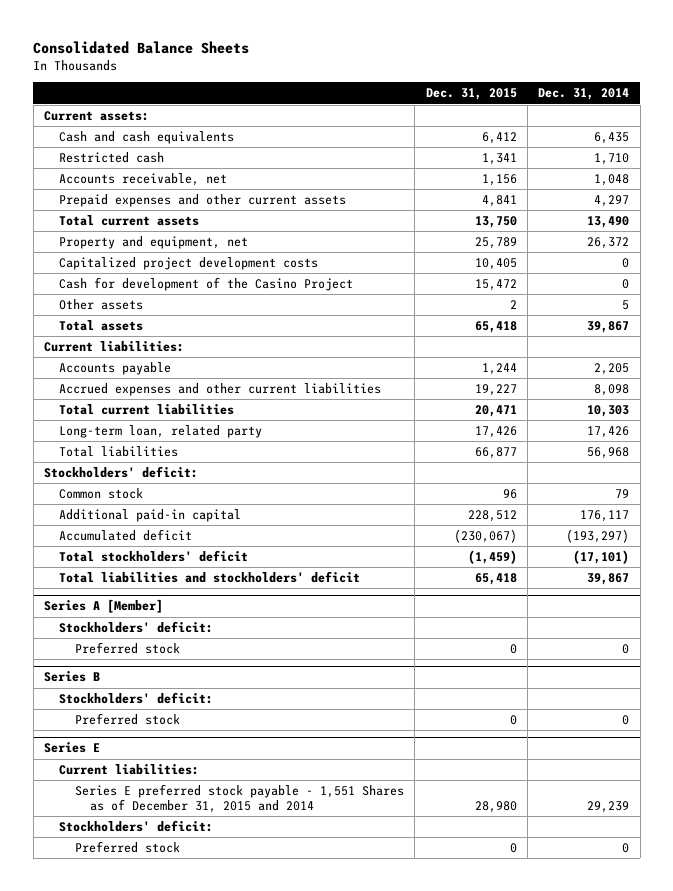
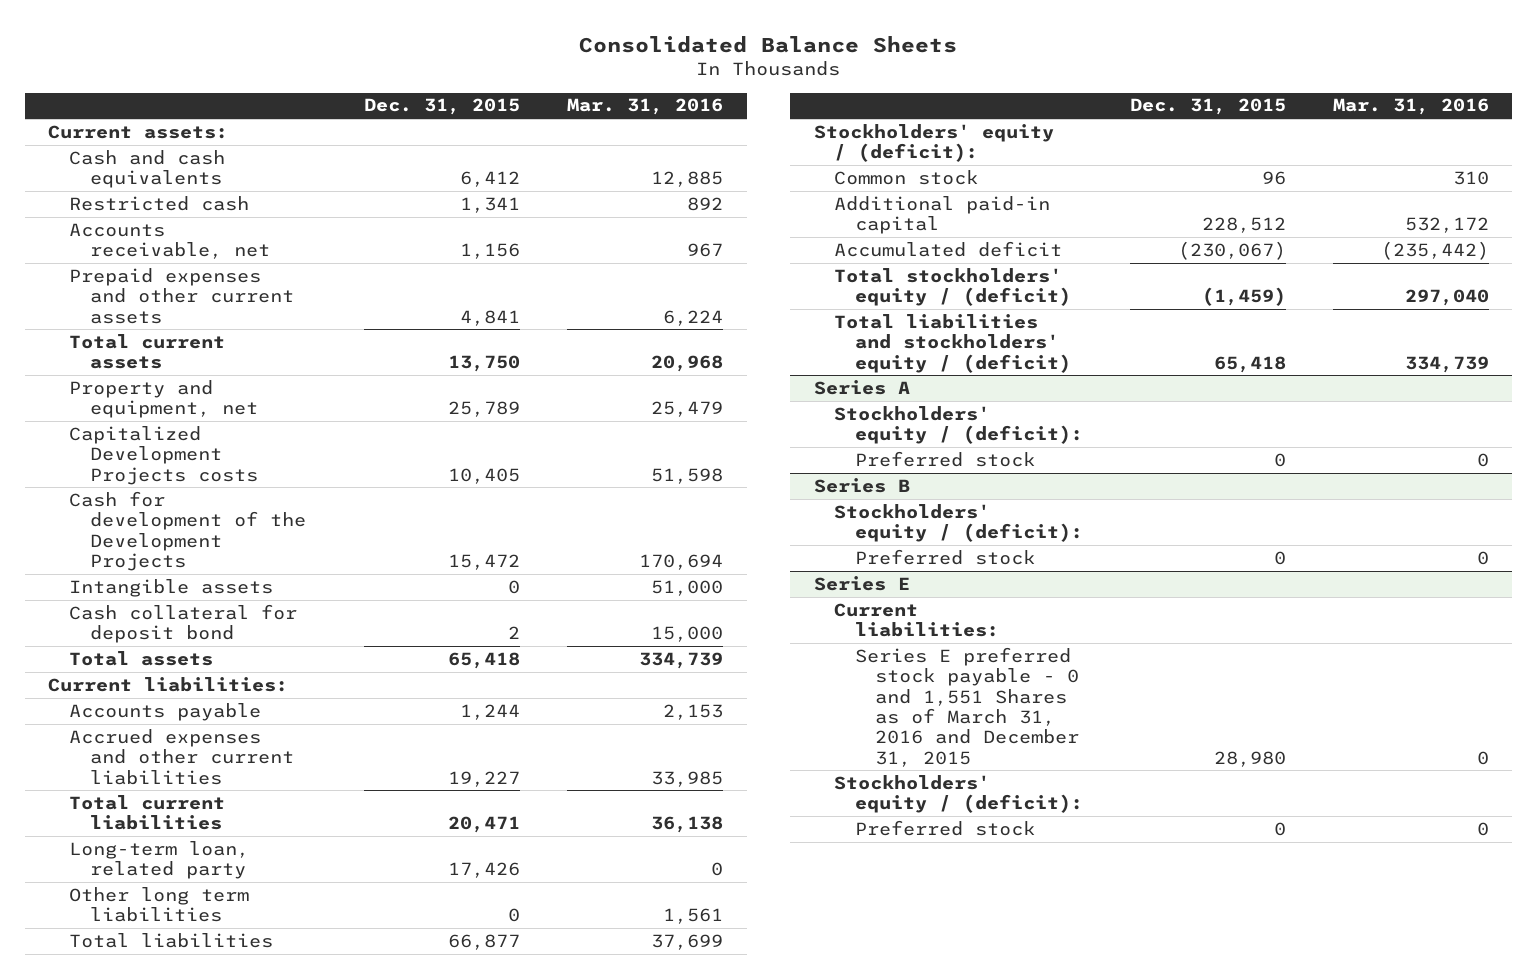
[538,88,630,101] Dec. 31, 2014 -> none
none -> [567,98,724,116] Mar. 31, 2016
[59,299,144,311] Other assets -> none
[59,257,319,271] Capitalized project development costs -> [68,425,258,485] Capitalized Development Projects costs
[59,277,354,292] Cash for development of the Casino Project -> [68,490,306,571] Cash for development of the Development Projects
none -> [68,578,273,597] Intangible assets
none -> [68,603,297,644] Cash collateral for deposit bond
none -> [68,886,249,923] Other long term liabilities
[43,466,198,479] Stockholders' deficit: -> [813,123,1054,163] Stockholders' equity / (deficit):
[59,550,249,563] Total stockholders' deficit -> [834,267,1071,307] Total stockholders' equity / (deficit)
[59,571,361,584] Total liabilities and stockholders' deficit -> [834,313,1071,373] Total liabilities and stockholders' equity / (deficit)
[43,599,163,614] Series A [Member] -> [813,379,910,395] Series A
[59,621,214,634] Stockholders' deficit: -> [834,405,1083,445] Stockholders' equity / (deficit):
[59,692,214,705] Stockholders' deficit: -> [834,503,1083,543] Stockholders' equity / (deficit):
[74,784,404,813] Series E preferred stock payable - 1,551 Shares as of December 31, 2015 and 2014 -> [854,646,1080,767] Series E preferred stock payable - 0 and 1,551 Shares as of March 31, 2016 and December 31, 2015
[59,820,214,833] Stockholders' deficit: -> [834,774,1083,814] Stockholders' equity / (deficit):

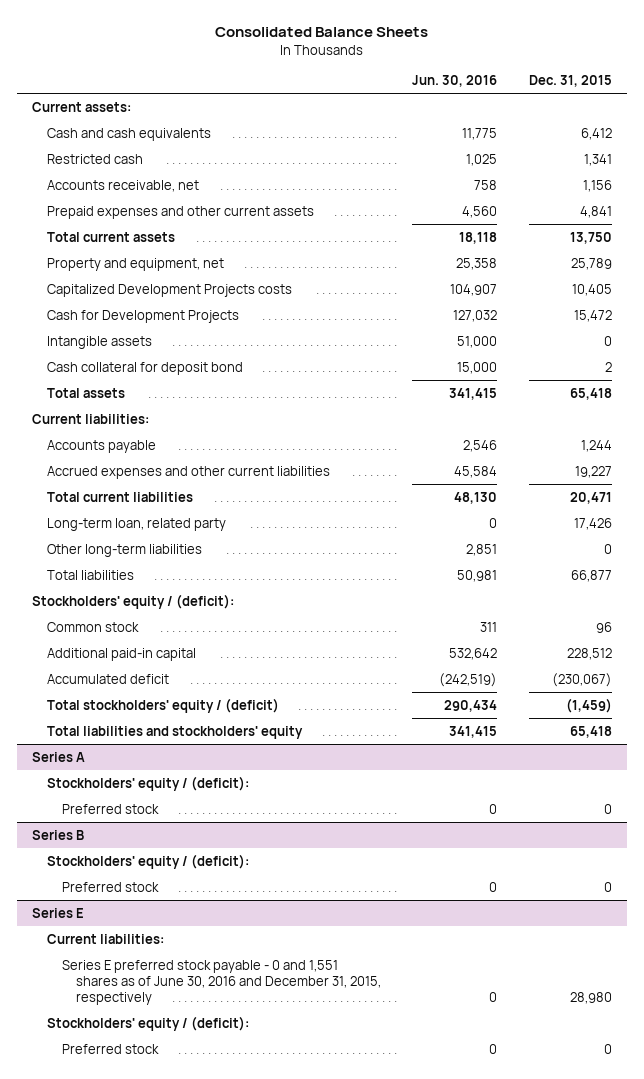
[567,98,724,116] Mar. 31, 2016 -> none
none -> [412,75,498,88] Jun. 30, 2016
[68,490,306,571] Cash for development of the Development Projects -> [46,309,239,323] Cash for Development Projects
[68,886,249,923] Other long term liabilities -> [46,543,202,557] Other long-term liabilities
[834,313,1071,373] Total liabilities and stockholders' equity / (deficit) -> [46,725,303,739] Total liabilities and stockholders' equity
[854,646,1080,767] Series E preferred stock payable - 0 and 1,551 Shares as of March 31, 2016 and December 31, 2015 -> [61,959,382,1005] Series E preferred stock payable - 0 and 1,551 shares as of June 30, 2016 and December 31, 2015, respectively

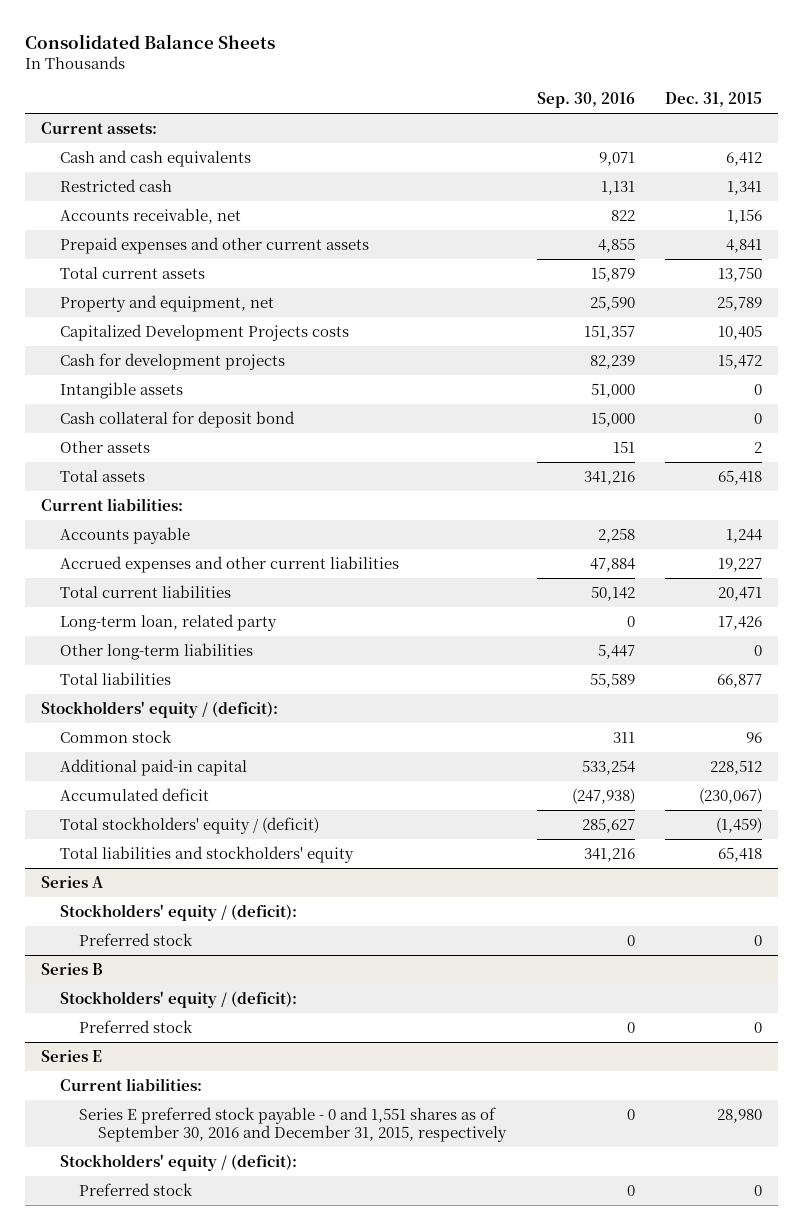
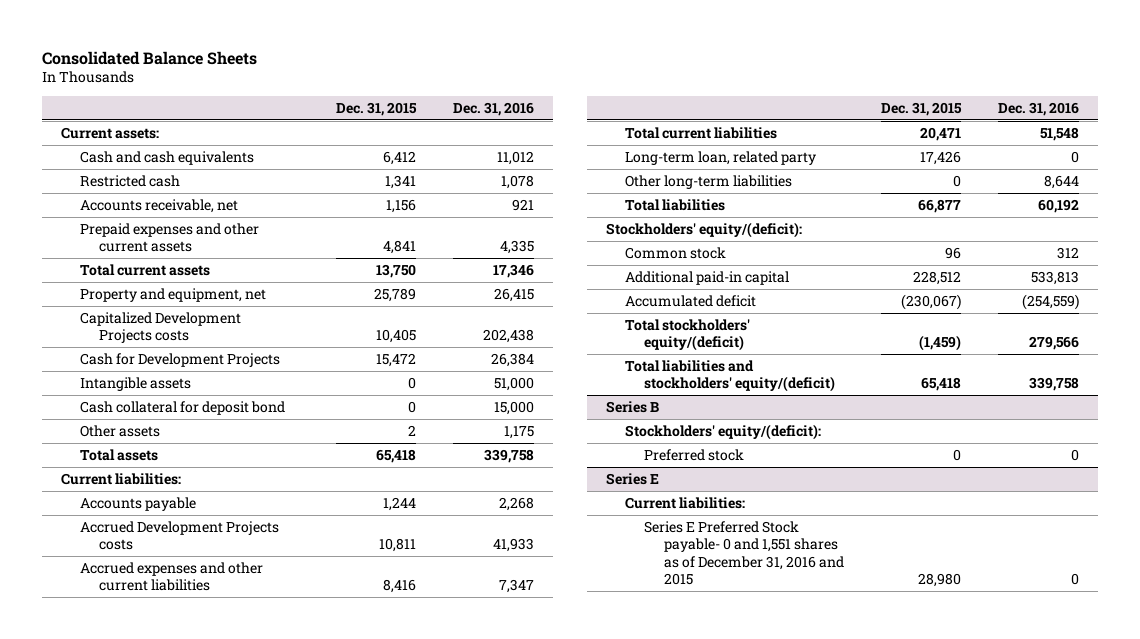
[536,91,635,108] Sep. 30, 2016 -> none
none -> [453,101,535,116] Dec. 31, 2016
[59,353,285,371] Cash for development projects -> [80,352,281,367] Cash for Development Projects
none -> [80,520,280,551] Accrued Development Projects costs
[718,558,763,573] 19,227 -> [382,579,416,594] 8,416
[40,701,278,719] Stockholders' equity / (deficit): -> [605,221,802,238] Stockholders' equity/(deficit):
[40,876,104,889] Series A -> none
[59,904,297,922] Stockholders' equity / (deficit): -> none
[78,933,193,947] Preferred stock -> none
[59,817,319,835] Total stockholders' equity / (deficit) -> [625,318,751,352] Total stockholders' equity/(deficit)
[59,846,354,864] Total liabilities and stockholders' equity -> [625,359,836,393] Total liabilities and stockholders' equity/(deficit)
[59,991,297,1009] Stockholders' equity / (deficit): -> [625,423,822,440] Stockholders' equity/(deficit):
[59,1154,297,1172] Stockholders' equity / (deficit): -> none
[78,1183,193,1197] Preferred stock -> none
[78,1107,507,1142] Series E preferred stock payable - 0 and 1,551 shares as of September 30, 2016 and December 31, 2015, respectively -> [644,520,844,586] Series E Preferred Stock payable- 0 and 1,551 shares as of December 31, 2016 and 2015

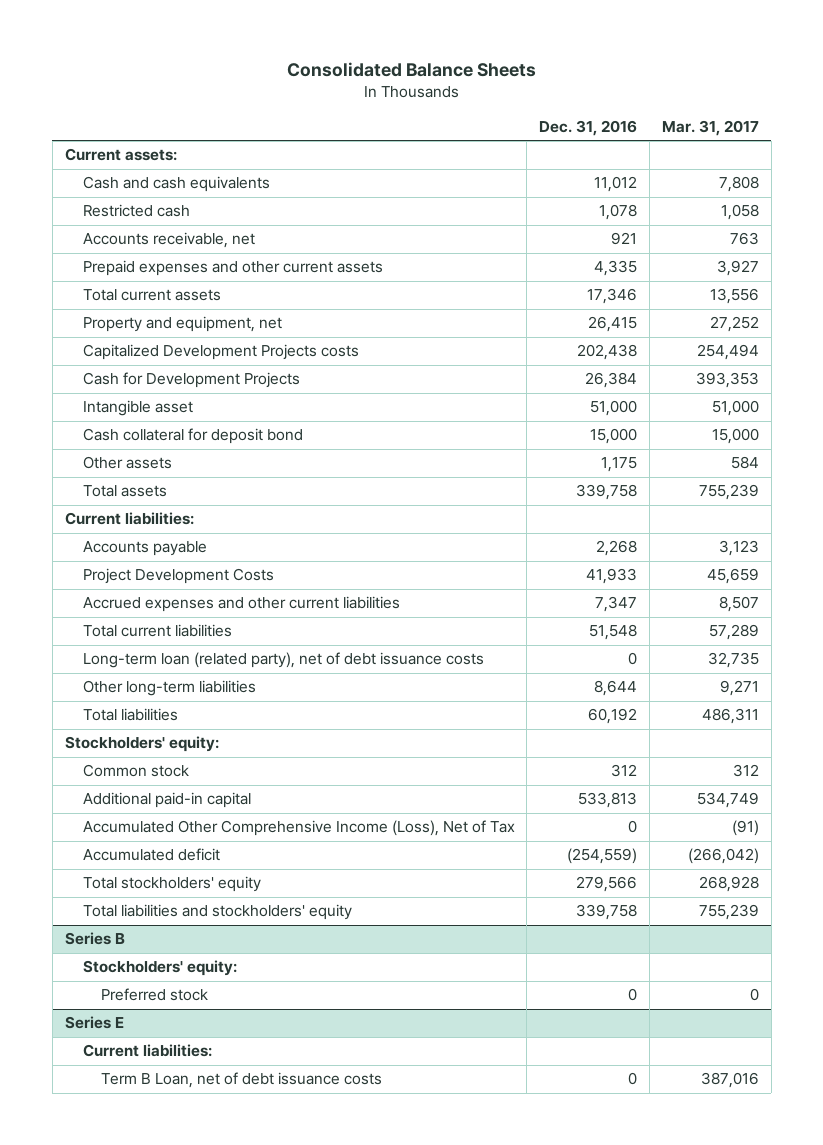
[335,101,417,116] Dec. 31, 2015 -> none
none -> [661,119,759,136] Mar. 31, 2017
[80,376,192,391] Intangible assets -> [82,400,193,417] Intangible asset
[80,520,280,551] Accrued Development Projects costs -> [82,568,274,585] Project Development Costs
[625,150,817,165] Long-term loan, related party -> [82,652,484,669] Long-term loan (related party), net of debt issuance costs
[605,221,802,238] Stockholders' equity/(deficit): -> [64,736,219,753] Stockholders' equity:
none -> [82,820,515,837] Accumulated Other Comprehensive Income (Loss), Net of Tax
[625,318,751,352] Total stockholders' equity/(deficit) -> [82,876,261,893] Total stockholders' equity
[625,359,836,393] Total liabilities and stockholders' equity/(deficit) -> [82,904,352,921] Total liabilities and stockholders' equity
[625,423,822,440] Stockholders' equity/(deficit): -> [82,960,237,977] Stockholders' equity:
[644,520,844,586] Series E Preferred Stock payable- 0 and 1,551 shares as of December 31, 2016 and 2015 -> [100,1072,382,1089] Term B Loan, net of debt issuance costs

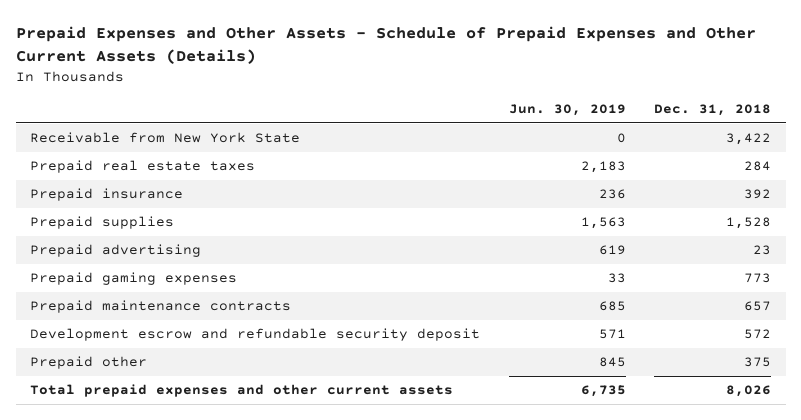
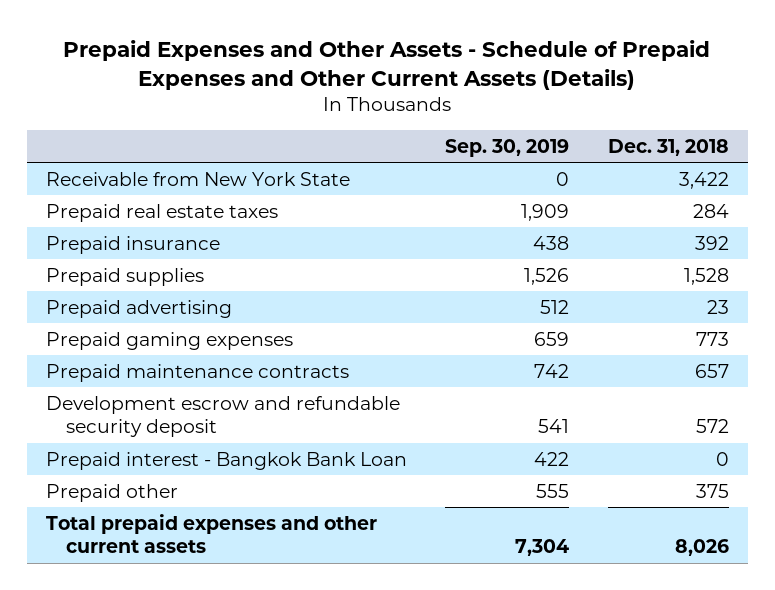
[508,104,626,117] Jun. 30, 2019 -> none
none -> [445,138,570,157] Sep. 30, 2019
none -> [46,451,408,470] Prepaid interest - Bangkok Bank Loan

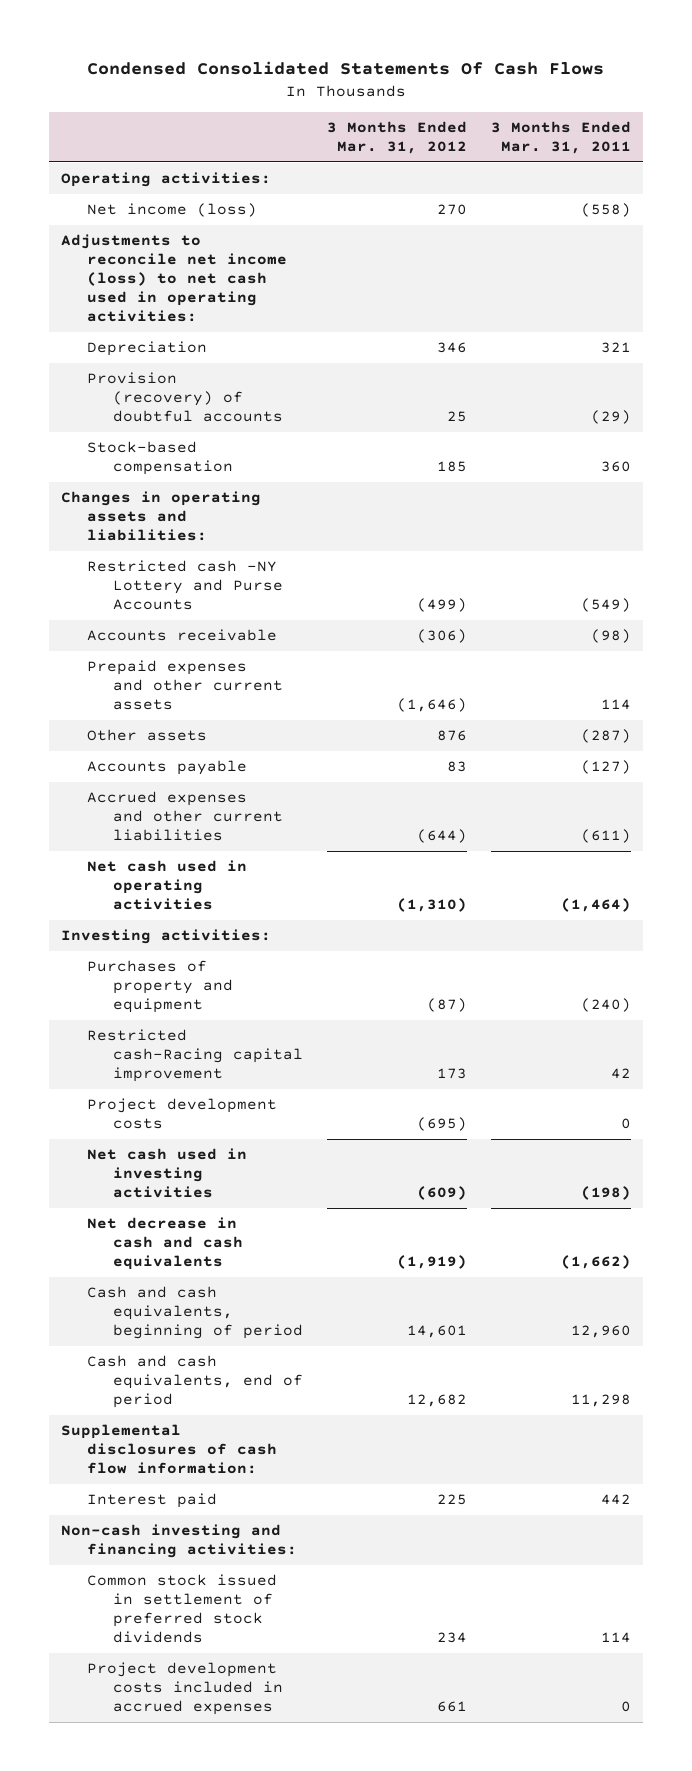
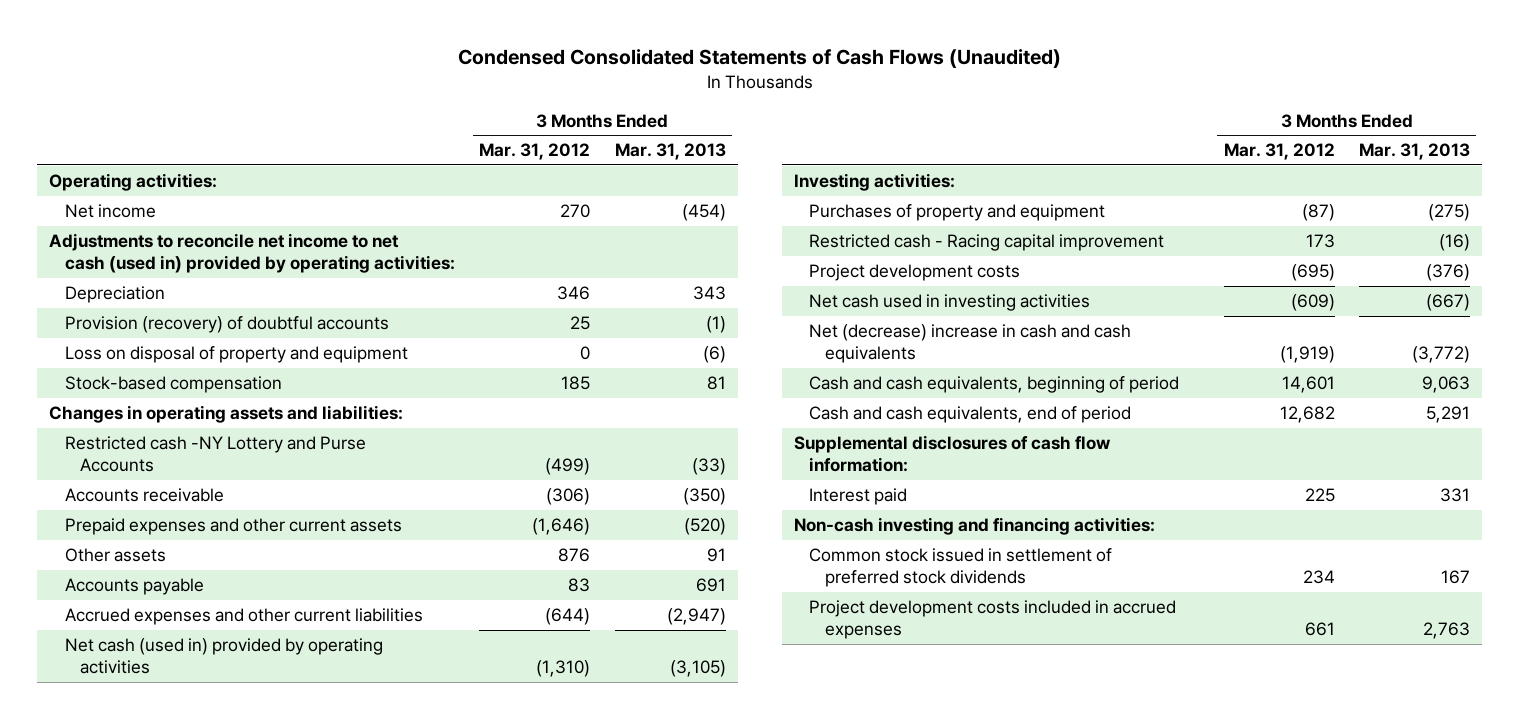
[87,61,605,76] Condensed Consolidated Statements Of Cash Flows -> [457,49,1061,69] Condensed Consolidated Statements of Cash Flows (Unaudited)
[490,121,631,155] 3 Months Ended Mar. 31, 2011 -> none
none -> [614,143,726,161] Mar. 31, 2013
[86,203,257,218] Net income (loss) -> [64,204,156,219] Net income
[61,234,287,322] Adjustments to reconcile net income (loss) to net cash used in operating activities: -> [49,233,455,274] Adjustments to reconcile net income to net cash (used in) provided by operating activities:
none -> [64,346,408,364] Loss on disposal of property and equipment
[86,860,247,911] Net cash used in operating activities -> [64,638,383,675] Net cash (used in) provided by operating activities
[86,1029,303,1083] Restricted cash-Racing capital improvement -> [809,234,1165,252] Restricted cash - Racing capital improvement
[86,1217,243,1271] Net decrease in cash and cash equivalents -> [809,324,1132,364] Net (decrease) increase in cash and cash equivalents

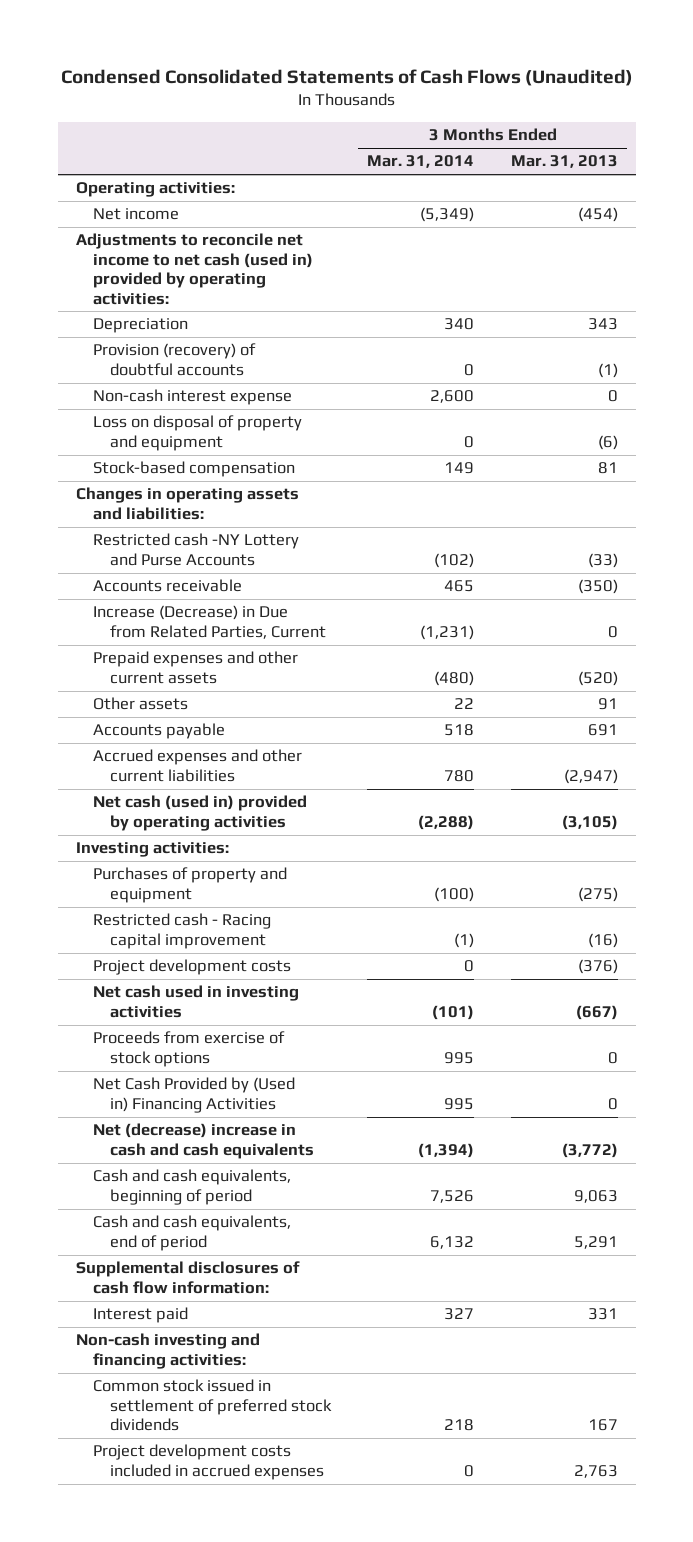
[479,143,591,161] Mar. 31, 2012 -> none
none -> [367,155,475,169] Mar. 31, 2014
none -> [93,389,293,406] Non-cash interest expense
none -> [93,605,327,639] Increase (Decrease) in Due from Related Parties, Current
none -> [93,1031,286,1067] Proceeds from exercise of stock options
none -> [93,1077,296,1113] Net Cash Provided by (Used in) Financing Activities

